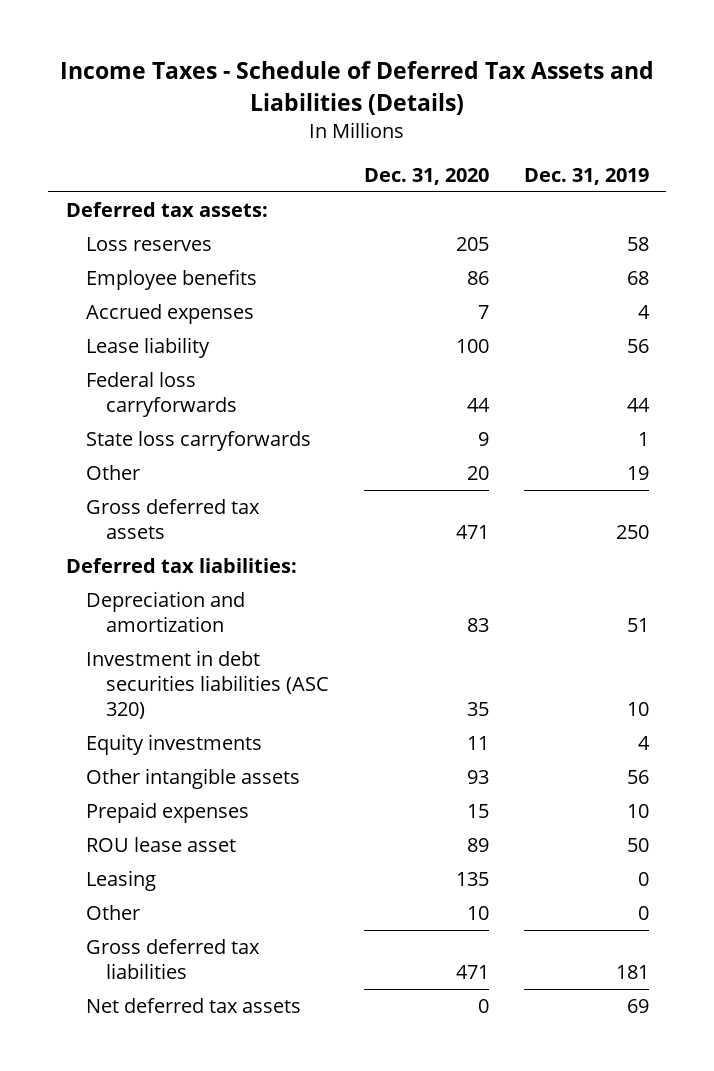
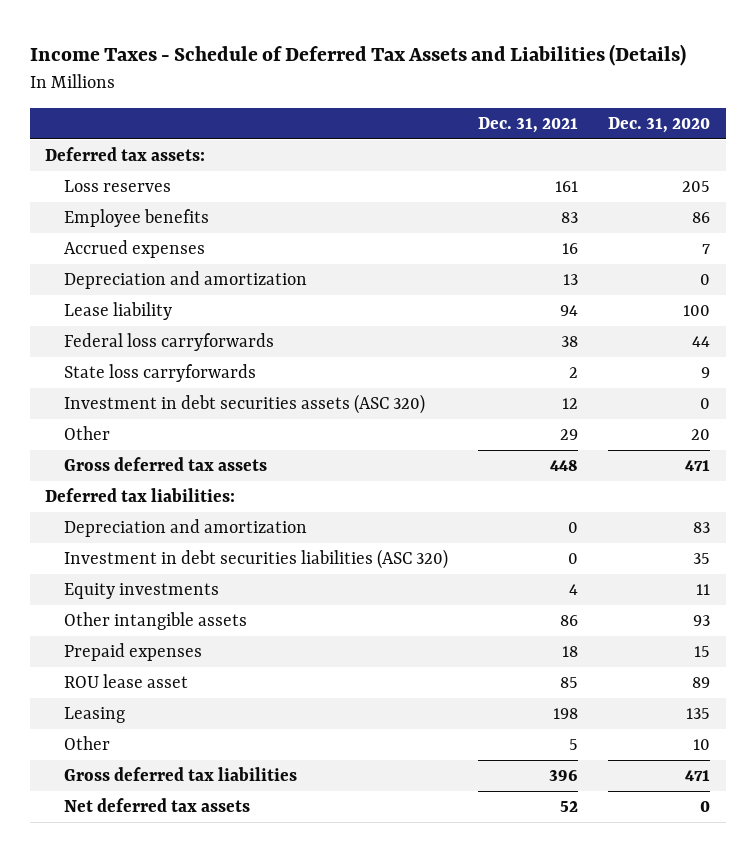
[523,167,649,185] Dec. 31, 2019 -> none
none -> [477,116,578,133] Dec. 31, 2021
none -> [63,271,307,290] Depreciation and amortization
none -> [63,394,425,415] Investment in debt securities assets (ASC 320)

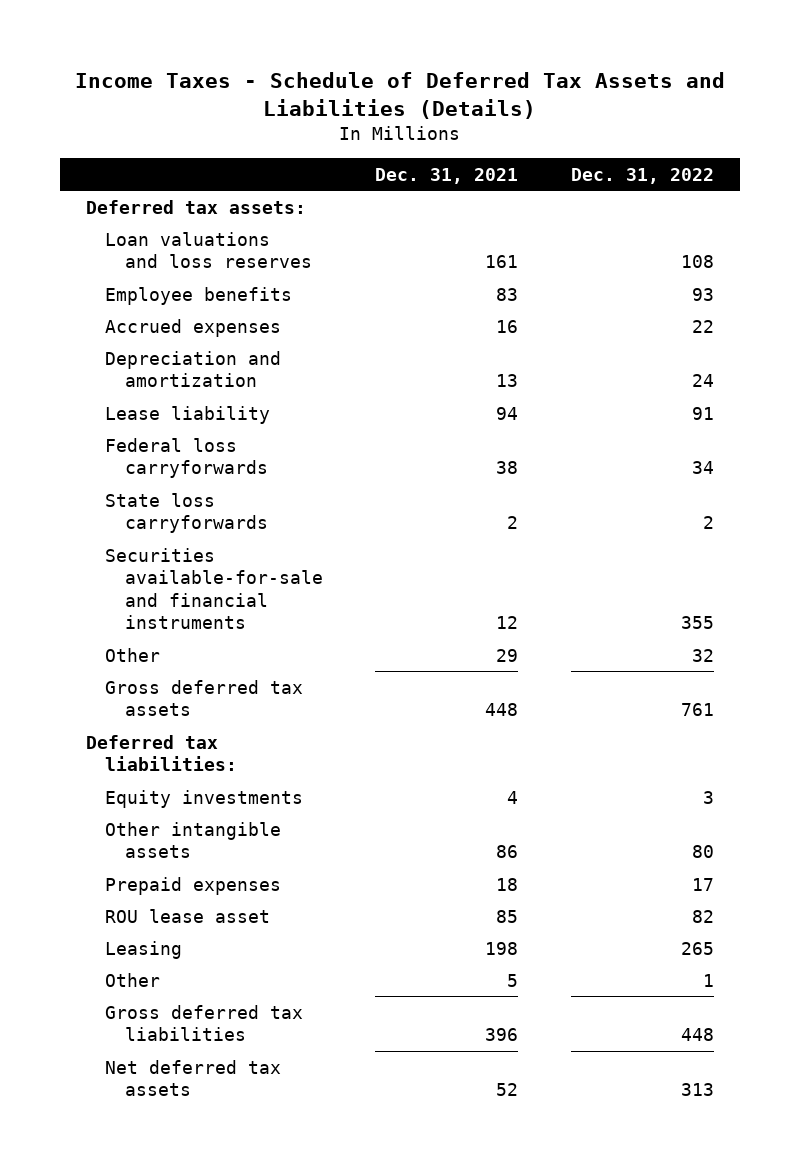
[608,116,711,133] Dec. 31, 2020 -> none
none -> [570,167,714,184] Dec. 31, 2022
[63,180,171,193] Loss reserves -> [105,231,313,269] Loan valuations and loss reserves
[63,394,425,415] Investment in debt securities assets (ASC 320) -> none
none -> [105,547,324,630] Securities available-for-sale and financial instruments
[63,519,307,538] Depreciation and amortization -> none
[63,549,448,570] Investment in debt securities liabilities (ASC 320) -> none

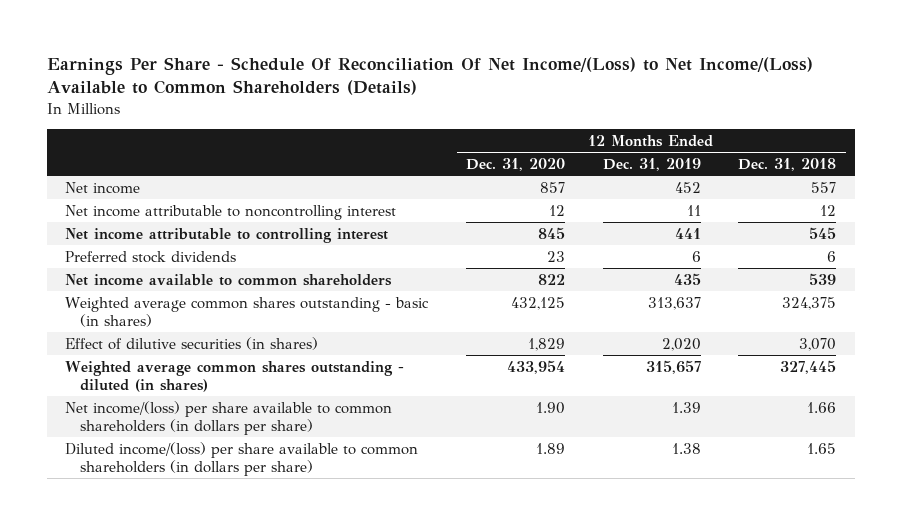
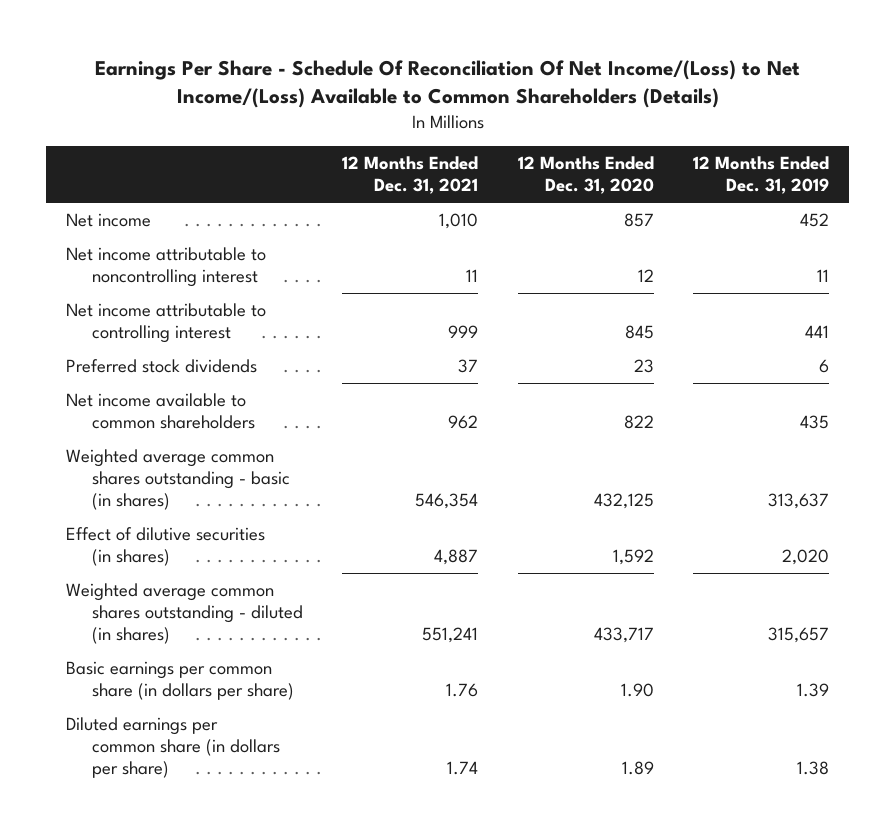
[738,157,837,171] Dec. 31, 2018 -> none
none -> [342,156,479,195] 12 Months Ended Dec. 31, 2021
[528,337,566,351] 1,829 -> [612,549,654,566] 1,592
[507,359,566,374] 433,954 -> [593,627,654,644] 433,717
[65,400,393,436] Net income/(loss) per share available to common shareholders (in dollars per share) -> [65,660,294,701] Basic earnings per common share (in dollars per share)
[65,441,419,477] Diluted income/(loss) per share available to common shareholders (in dollars per share) -> [65,716,280,779] Diluted earnings per common share (in dollars per share)

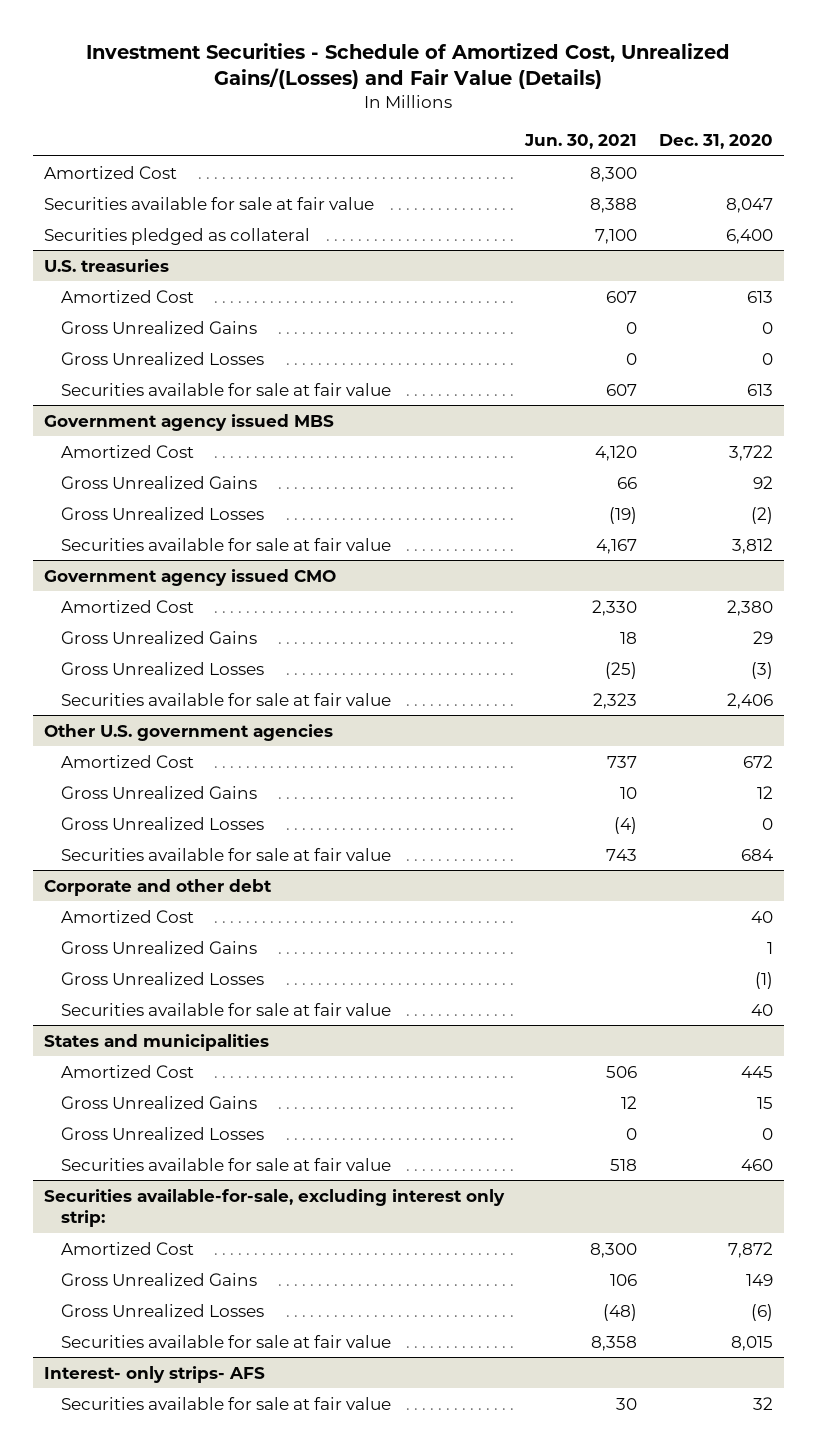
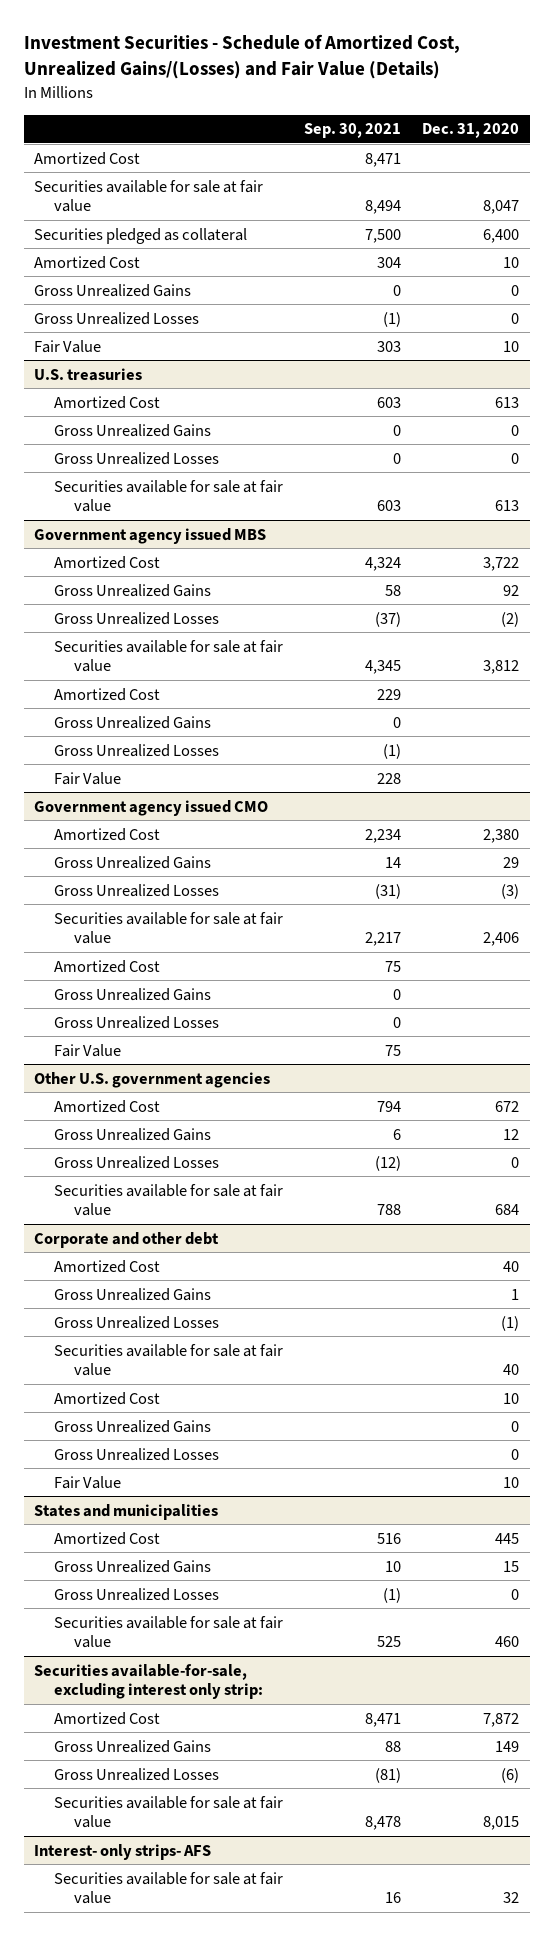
[524,133,638,149] Jun. 30, 2021 -> none
none -> [304,123,402,139] Sep. 30, 2021
none -> [34,255,141,269] Amortized Cost
none -> [34,283,192,297] Gross Unrealized Gains
none -> [34,311,200,325] Gross Unrealized Losses
none -> [34,339,102,353] Fair Value
none -> [54,687,161,701] Amortized Cost
none -> [54,715,212,729] Gross Unrealized Gains
none -> [54,743,220,757] Gross Unrealized Losses
none -> [54,771,122,785] Fair Value
none -> [54,959,161,973] Amortized Cost
none -> [54,987,212,1001] Gross Unrealized Gains
none -> [54,1015,220,1029] Gross Unrealized Losses
none -> [54,1043,122,1057] Fair Value
none -> [54,1391,161,1405] Amortized Cost
none -> [54,1419,212,1433] Gross Unrealized Gains
none -> [54,1447,220,1461] Gross Unrealized Losses
none -> [54,1475,122,1489] Fair Value

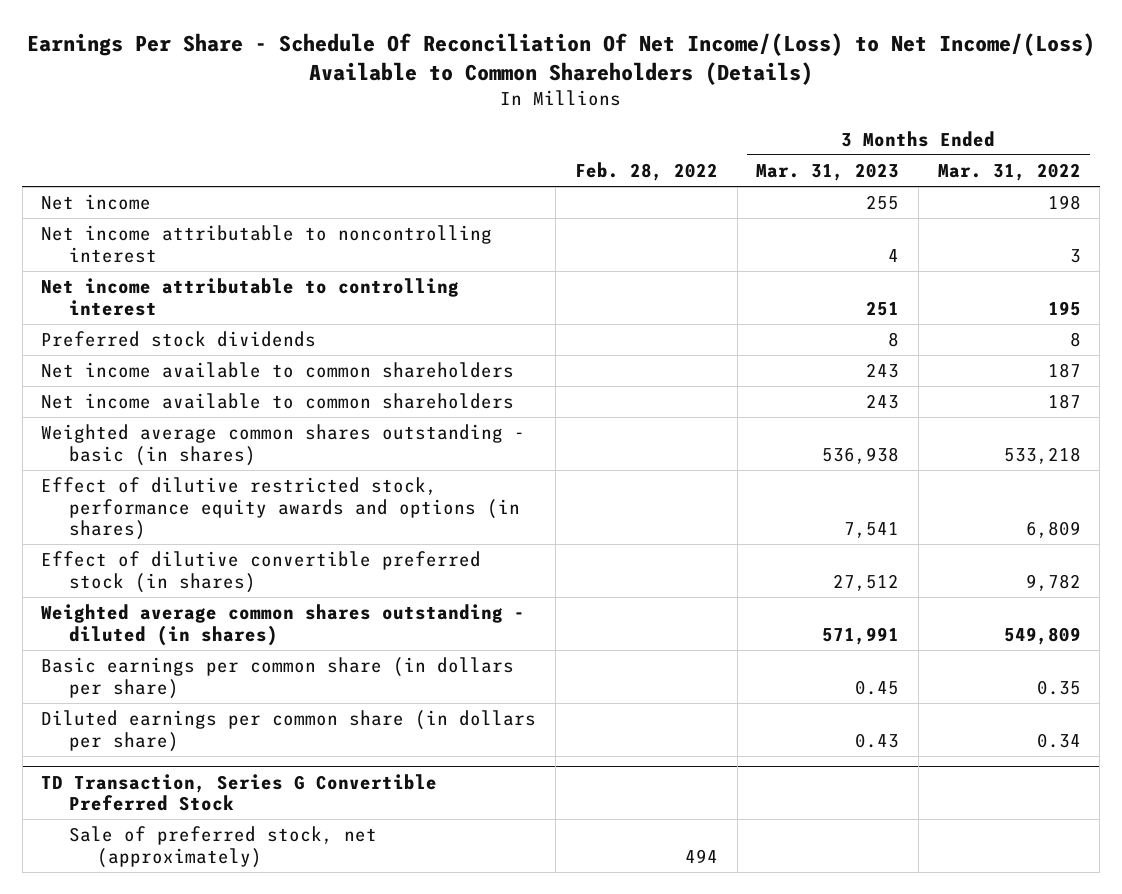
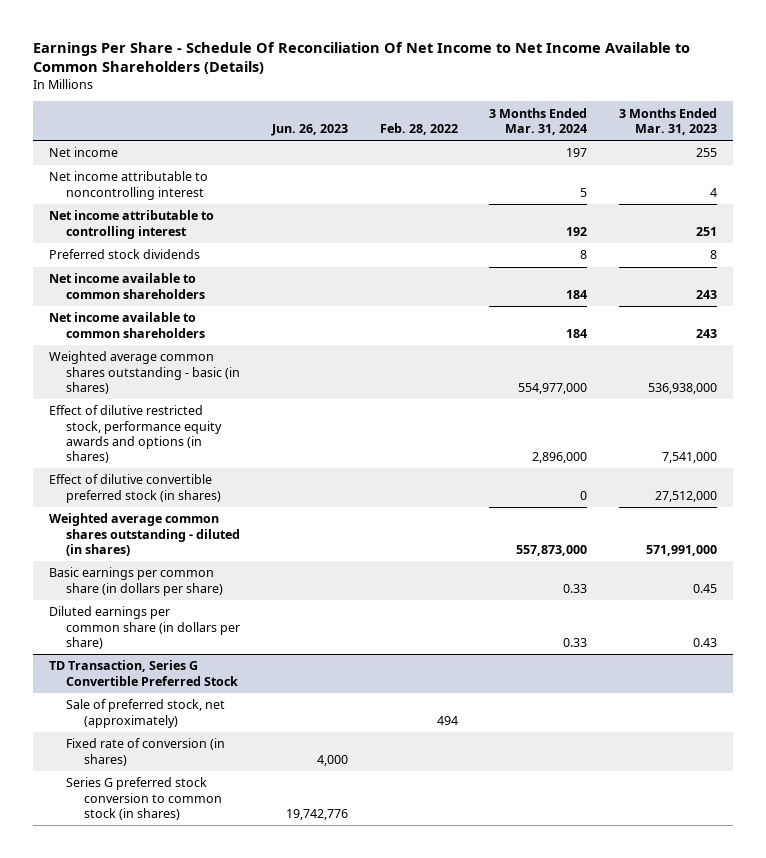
[27,33,1096,85] Earnings Per Share - Schedule Of Reconciliation Of Net Income/(Loss) to Net Income/(Loss) Available to Common Shareholders (Details) -> [33,41,691,74] Earnings Per Share - Schedule Of Reconciliation Of Net Income to Net Income Available to Common Shareholders (Details)
[937,162,1081,181] Mar. 31, 2022 -> none
none -> [271,123,349,136] Jun. 26, 2023
none -> [489,107,588,135] 3 Months Ended Mar. 31, 2024
[822,446,900,464] 536,938 -> [647,382,717,394] 536,938,000
[844,521,900,538] 7,541 -> [661,451,717,463] 7,541,000
[833,573,900,591] 27,512 -> [654,490,717,502] 27,512,000
[822,626,900,645] 571,991 -> [645,544,717,556] 571,991,000
none -> [66,738,226,766] Fixed rate of conversion (in shares)
none -> [66,777,222,820] Series G preferred stock conversion to common stock (in shares)

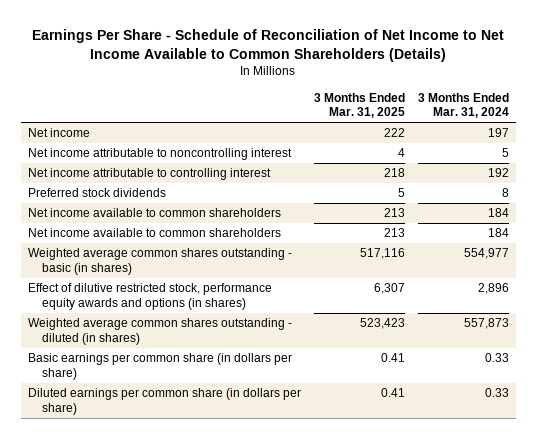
[33,41,691,74] Earnings Per Share - Schedule Of Reconciliation Of Net Income to Net Income Available to Common Shareholders (Details) -> [32,29,505,62] Earnings Per Share - Schedule of Reconciliation of Net Income to Net Income Available to Common Shareholders (Details)
[271,123,349,136] Jun. 26, 2023 -> none
[379,122,458,135] Feb. 28, 2022 -> none
[618,107,717,135] 3 Months Ended Mar. 31, 2023 -> none
none -> [313,92,405,119] 3 Months Ended Mar. 31, 2025
[48,474,222,503] Effect of dilutive convertible preferred stock (in shares) -> none
[518,382,588,394] 554,977,000 -> [464,248,510,260] 554,977
[532,451,588,463] 2,896,000 -> [478,283,510,295] 2,896
[516,544,588,556] 557,873,000 -> [464,318,510,330] 557,873
[48,660,239,686] TD Transaction, Series G Convertible Preferred Stock -> none
[66,699,226,728] Sale of preferred stock, net (approximately) -> none
[66,738,226,766] Fixed rate of conversion (in shares) -> none
[66,777,222,820] Series G preferred stock conversion to common stock (in shares) -> none

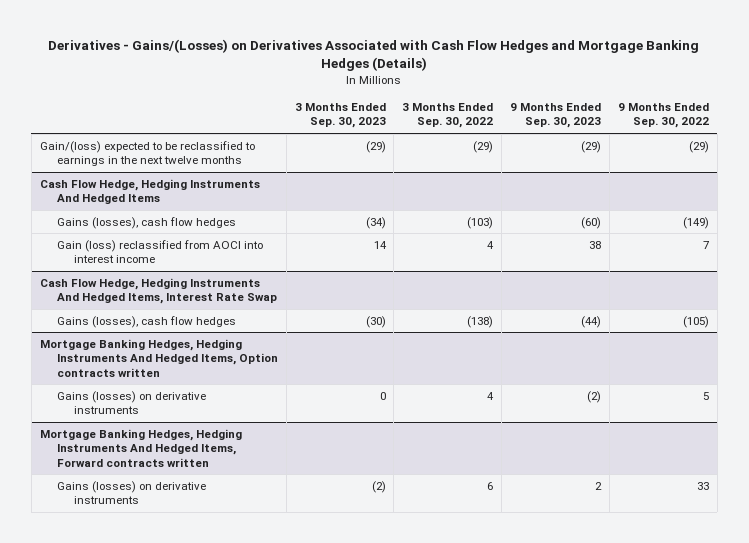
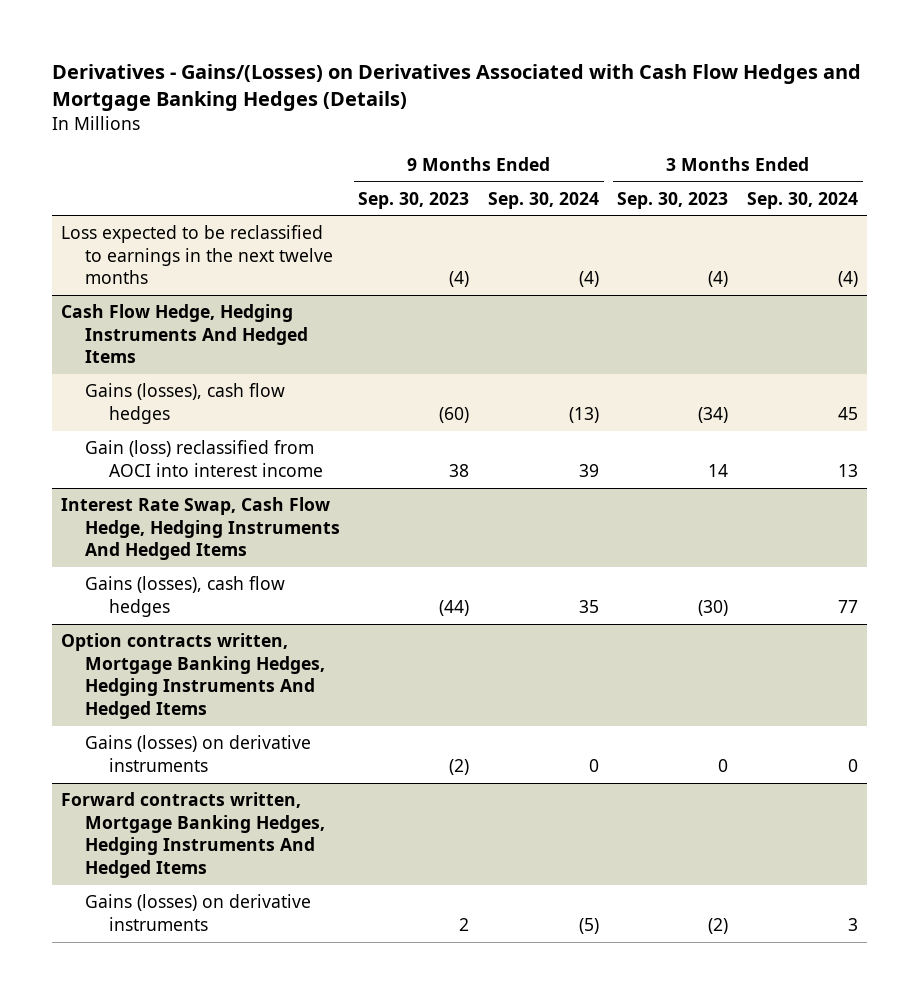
[402,103,494,129] 3 Months Ended Sep. 30, 2022 -> none
[617,103,709,129] 9 Months Ended Sep. 30, 2022 -> none
none -> [487,191,599,209] Sep. 30, 2024
none -> [746,191,858,209] Sep. 30, 2024
[39,140,255,167] Gain/(loss) expected to be reclassified to earnings in the next twelve months -> [61,225,333,285] Loss expected to be reclassified to earnings in the next twelve months
[365,140,386,153] (29) -> [708,271,729,288] (4)
[581,140,602,153] (29) -> [449,271,470,288] (4)
[39,277,277,305] Cash Flow Hedge, Hedging Instruments And Hedged Items, Interest Rate Swap -> [61,497,340,561] Interest Rate Swap, Cash Flow Hedge, Hedging Instruments And Hedged Items
[39,338,278,377] Mortgage Banking Hedges, Hedging Instruments And Hedged Items, Option contracts written -> [61,633,325,720] Option contracts written, Mortgage Banking Hedges, Hedging Instruments And Hedged Items
[39,428,242,467] Mortgage Banking Hedges, Hedging Instruments And Hedged Items, Forward contracts written -> [61,792,325,879] Forward contracts written, Mortgage Banking Hedges, Hedging Instruments And Hedged Items

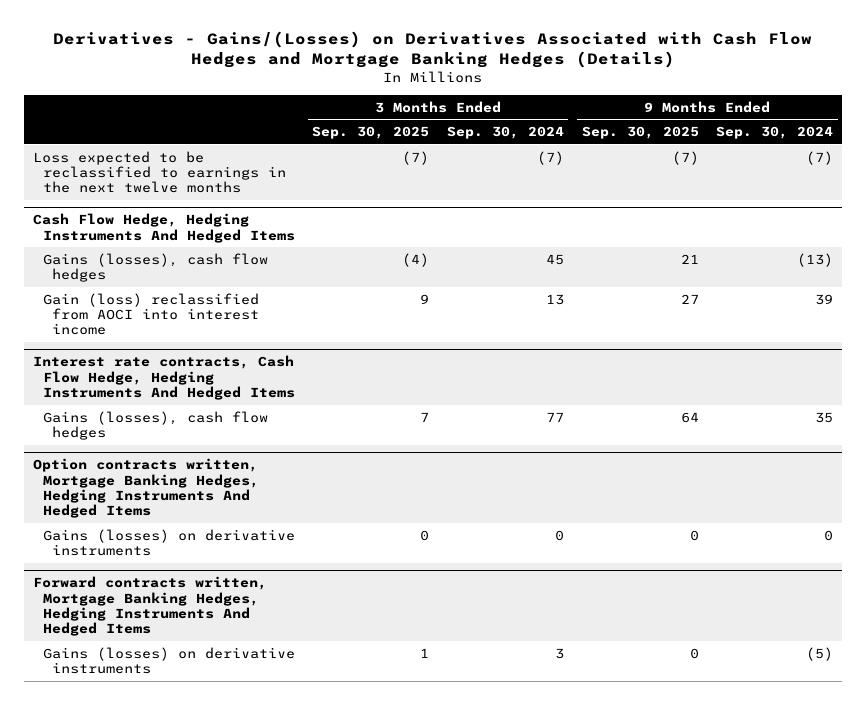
[358,191,470,209] Sep. 30, 2023 -> none
[617,191,729,209] Sep. 30, 2023 -> none
none -> [312,126,430,140] Sep. 30, 2025
none -> [581,126,699,140] Sep. 30, 2025
[578,271,599,288] (4) -> [806,150,834,165] (7)
[837,271,858,288] (4) -> [537,150,565,165] (7)
[61,497,340,561] Interest Rate Swap, Cash Flow Hedge, Hedging Instruments And Hedged Items -> [33,355,295,400] Interest rate contracts, Cash Flow Hedge, Hedging Instruments And Hedged Items

